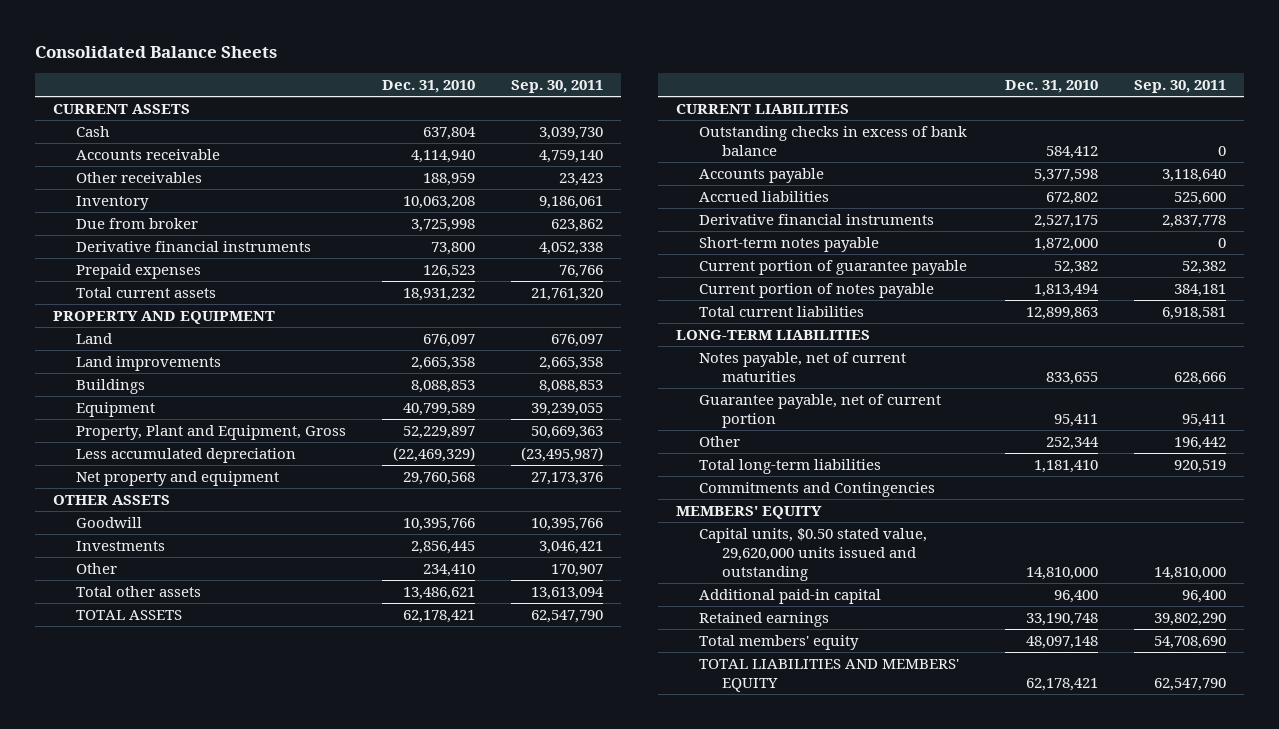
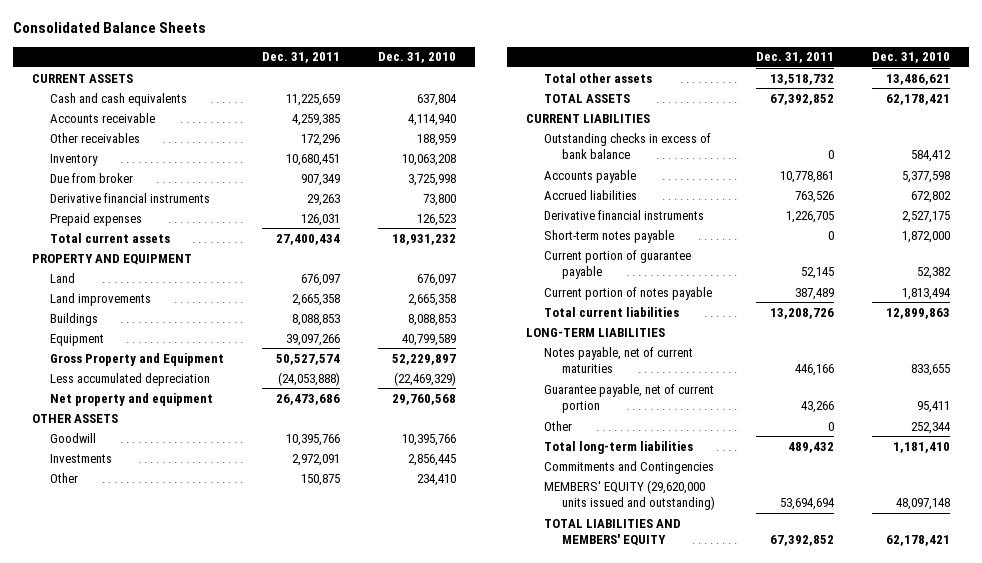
[511,80,604,94] Sep. 30, 2011 -> none
none -> [261,52,340,64] Dec. 31, 2011
[75,126,110,138] Cash -> [49,92,187,106] Cash and cash equivalents
[75,425,346,441] Property, Plant and Equipment, Gross -> [49,352,224,366] Gross Property and Equipment
[676,506,823,520] MEMBERS' EQUITY -> none
[699,528,928,581] Capital units, $0.50 stated value, 29,620,000 units issued and outstanding -> none
[699,589,882,605] Additional paid-in capital -> none
[699,612,830,628] Retained earnings -> none
[699,635,860,651] Total members' equity -> [544,479,715,511] MEMBERS' EQUITY (29,620,000 units issued and outstanding)

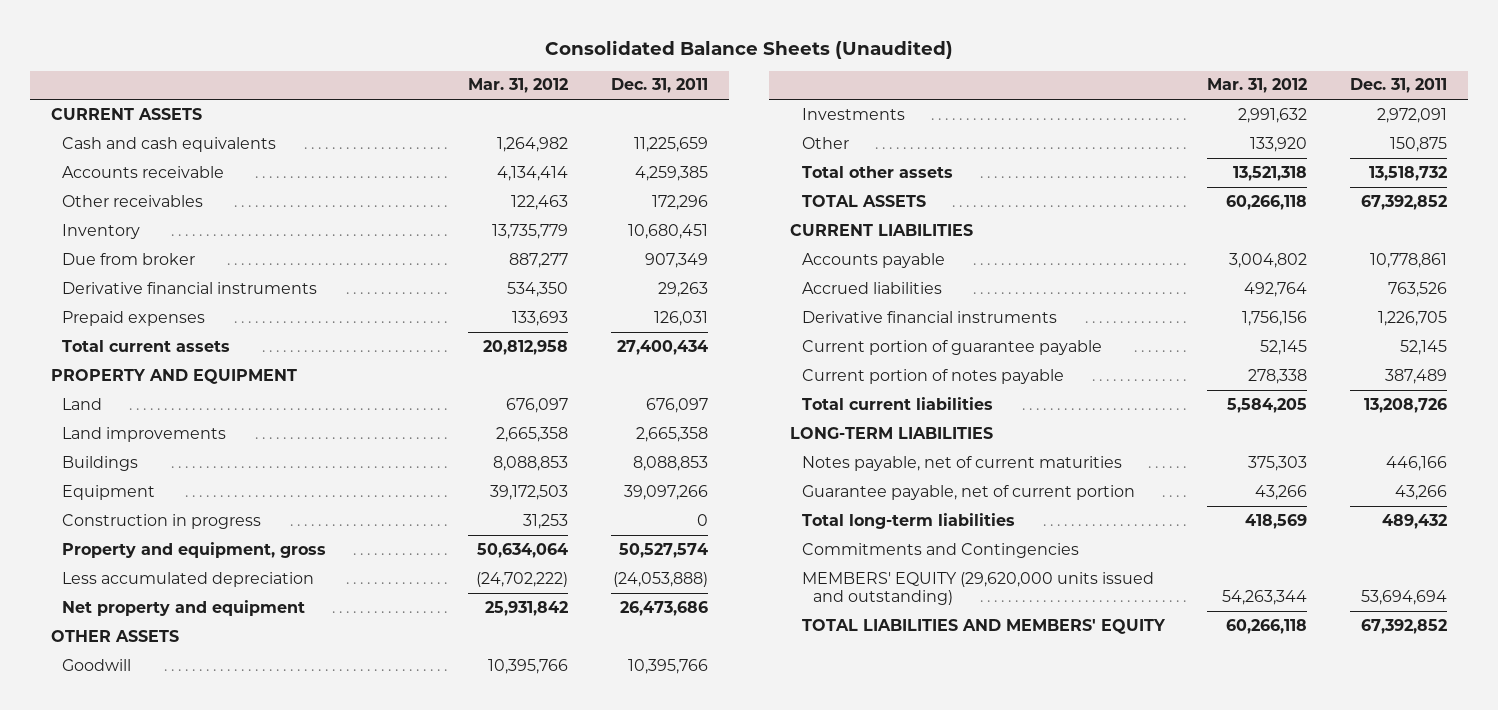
[13,22,207,34] Consolidated Balance Sheets -> [544,39,953,59] Consolidated Balance Sheets (Unaudited)
[377,52,456,64] Dec. 31, 2010 -> none
none -> [467,78,568,94] Mar. 31, 2012
none -> [62,513,262,529] Construction in progress
[49,352,224,366] Gross Property and Equipment -> [62,541,327,558] Property and equipment, gross
[544,132,712,160] Outstanding checks in excess of bank balance -> none
[544,229,675,243] Short-term notes payable -> none
[544,420,573,431] Other -> none

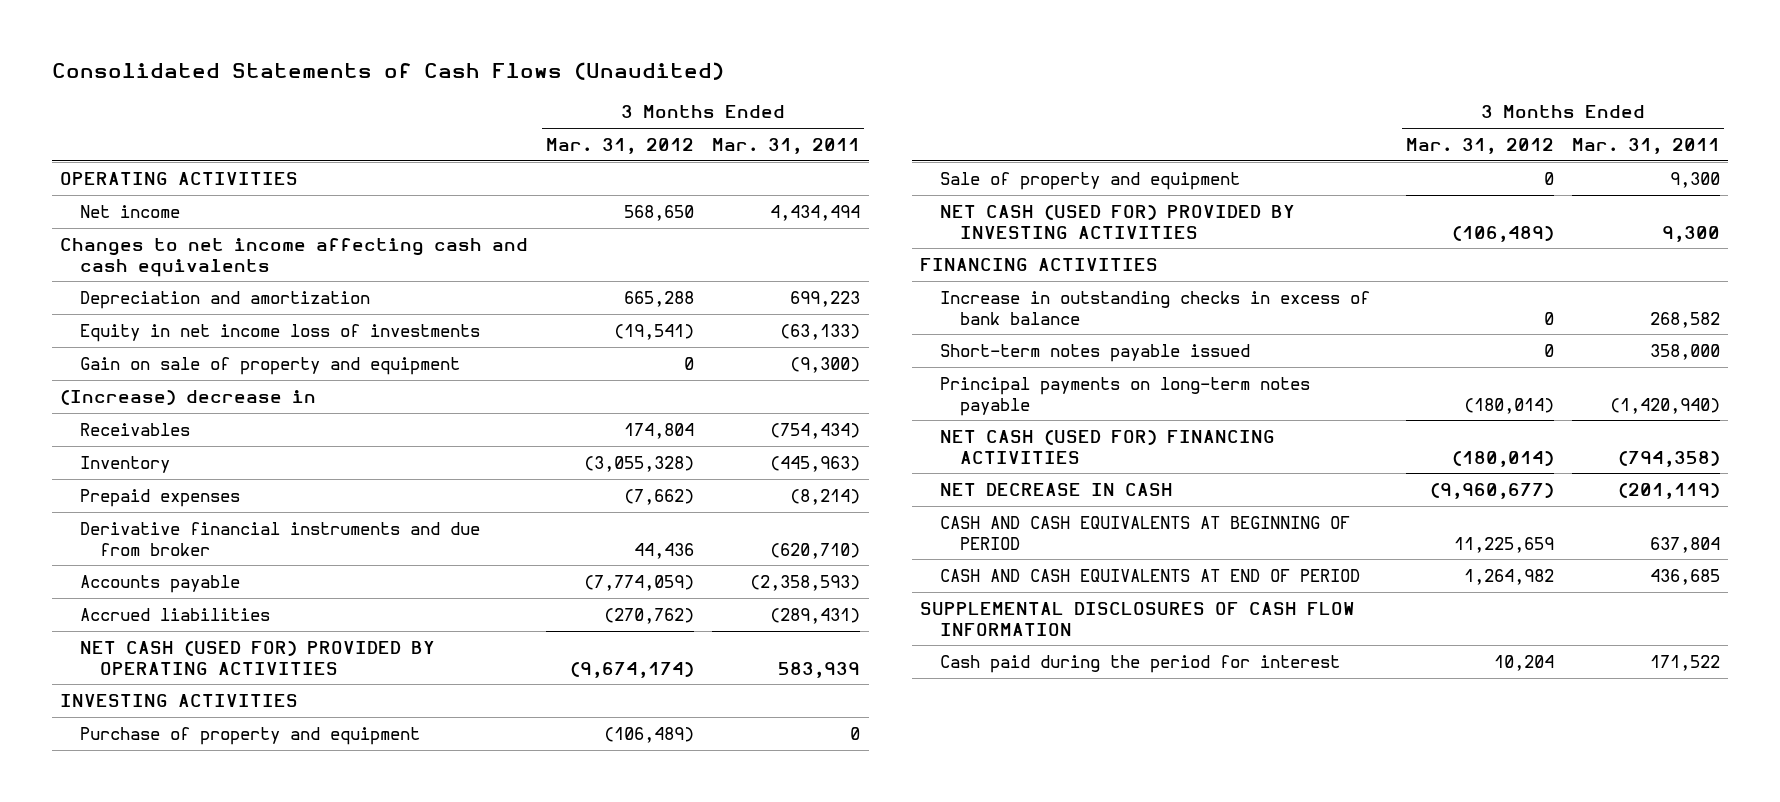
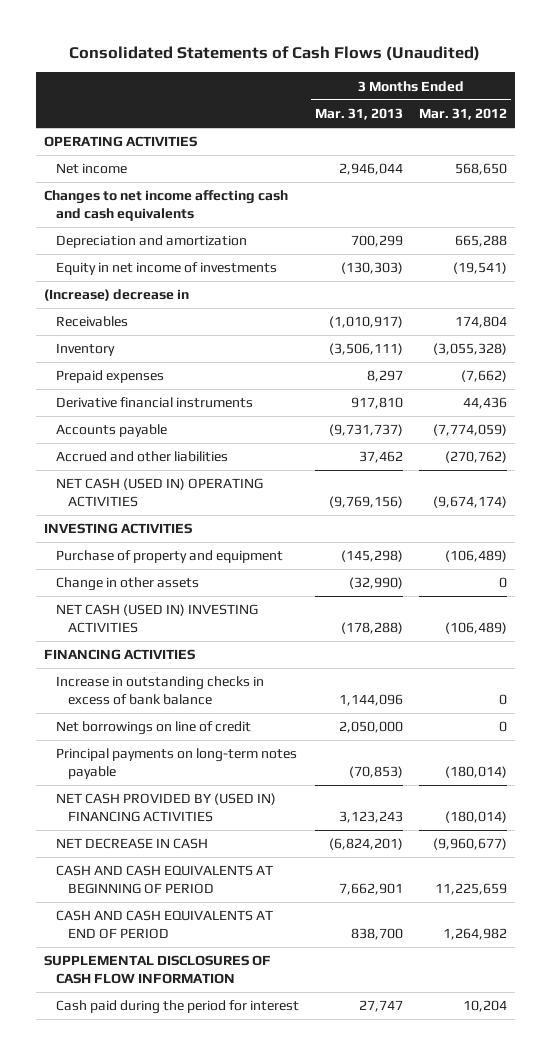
[711,137,860,154] Mar. 31, 2011 -> none
none -> [314,108,403,121] Mar. 31, 2013
[80,356,461,375] Gain on sale of property and equipment -> none
[80,323,481,342] Equity in net income loss of investments -> [56,262,278,276] Equity in net income of investments
[80,521,481,556] Derivative financial instruments and due from broker -> [56,397,254,409] Derivative financial instruments
[80,607,271,621] Accrued liabilities -> [56,451,229,463] Accrued and other liabilities
[80,640,436,675] NET CASH (USED FOR) PROVIDED BY OPERATING ACTIVITIES -> [56,478,264,507] NET CASH (USED IN) OPERATING ACTIVITIES
[940,171,1241,190] Sale of property and equipment -> none
none -> [56,577,200,592] Change in other assets
[940,204,1296,239] NET CASH (USED FOR) PROVIDED BY INVESTING ACTIVITIES -> [56,604,259,633] NET CASH (USED IN) INVESTING ACTIVITIES
[940,343,1251,362] Short-term notes payable issued -> [56,721,252,736] Net borrowings on line of credit
[940,429,1276,464] NET CASH (USED FOR) FINANCING ACTIVITIES -> [56,793,277,822] NET CASH PROVIDED BY (USED IN) FINANCING ACTIVITIES

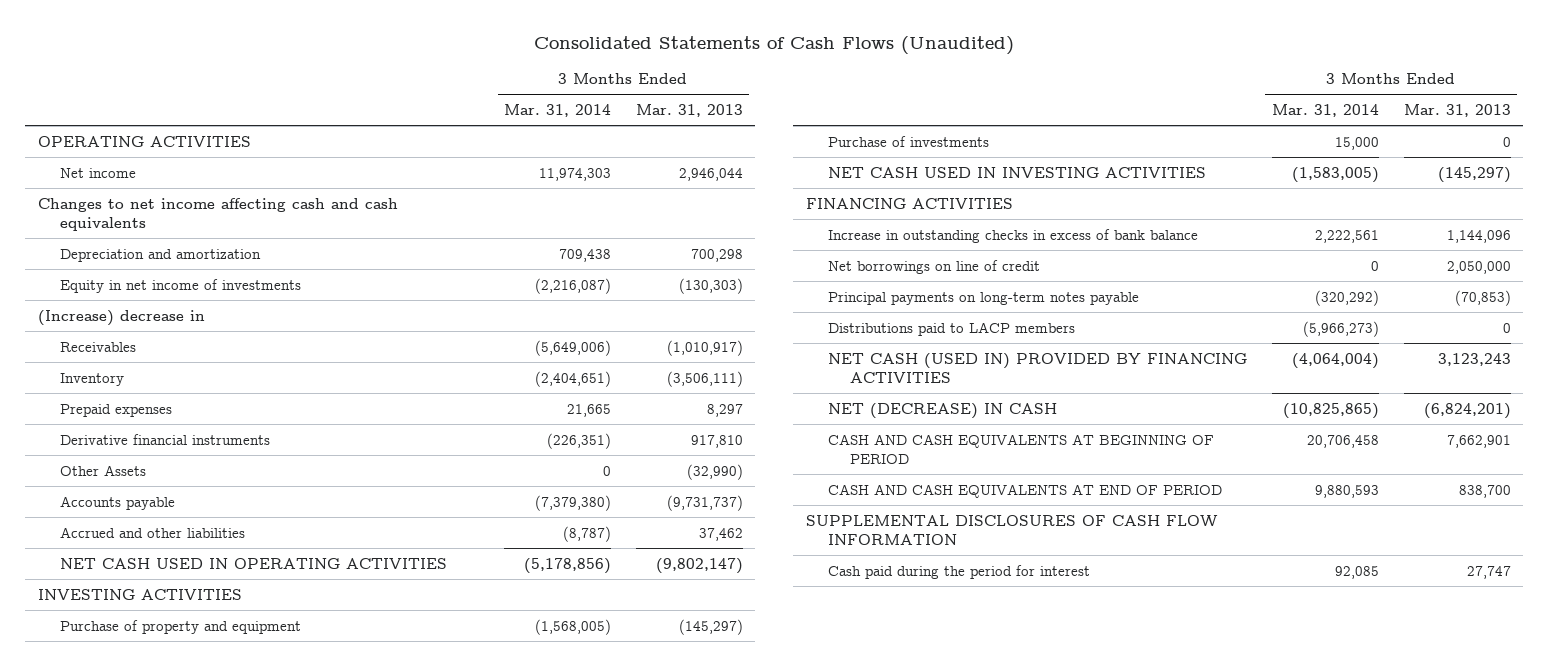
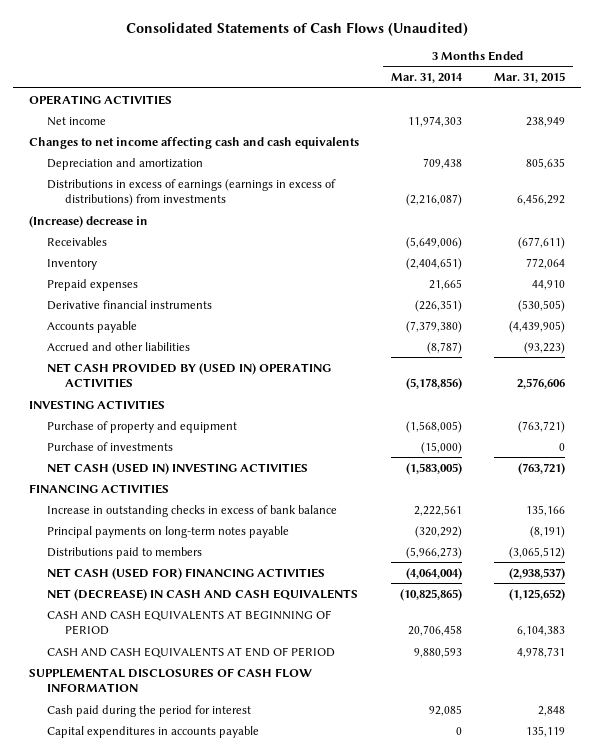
[635,104,743,118] Mar. 31, 2013 -> none
none -> [494,72,566,84] Mar. 31, 2015
[59,278,301,293] Equity in net income of investments -> [46,178,336,207] Distributions in excess of earnings (earnings in excess of distributions) from investments
[59,464,146,476] Other Assets -> none
[59,557,447,569] NET CASH USED IN OPERATING ACTIVITIES -> [46,362,331,389] NET CASH PROVIDED BY (USED IN) OPERATING ACTIVITIES
[1334,136,1379,150] 15,000 -> [421,441,463,454] (15,000)
[827,166,1206,178] NET CASH USED IN INVESTING ACTIVITIES -> [46,462,308,475] NET CASH (USED IN) INVESTING ACTIVITIES
[827,259,1040,274] Net borrowings on line of credit -> none
[827,321,1075,336] Distributions paid to LACP members -> [46,546,202,559] Distributions paid to members
[827,352,1247,384] NET CASH (USED IN) PROVIDED BY FINANCING ACTIVITIES -> [46,567,325,580] NET CASH (USED FOR) FINANCING ACTIVITIES
[827,402,1057,419] NET (DECREASE) IN CASH -> [46,588,358,601] NET (DECREASE) IN CASH AND CASH EQUIVALENTS
none -> [46,725,259,738] Capital expenditures in accounts payable

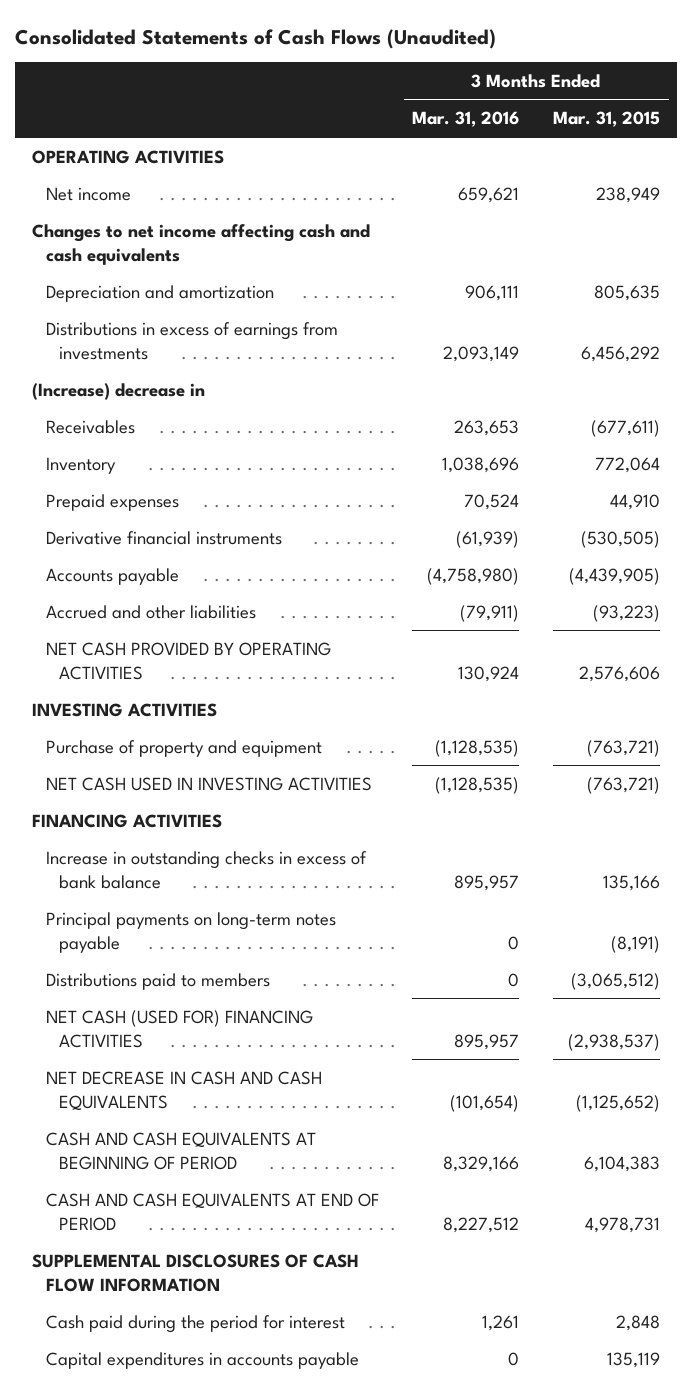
[391,73,464,84] Mar. 31, 2014 -> none
none -> [412,111,520,128] Mar. 31, 2016
[46,178,336,207] Distributions in excess of earnings (earnings in excess of distributions) from investments -> [45,321,338,360] Distributions in excess of earnings from investments
[46,362,331,389] NET CASH PROVIDED BY (USED IN) OPERATING ACTIVITIES -> [45,641,331,680] NET CASH PROVIDED BY OPERATING ACTIVITIES
[46,441,173,451] Purchase of investments -> none
[46,462,308,475] NET CASH (USED IN) INVESTING ACTIVITIES -> [45,776,372,791] NET CASH USED IN INVESTING ACTIVITIES
[46,588,358,601] NET (DECREASE) IN CASH AND CASH EQUIVALENTS -> [45,1070,322,1111] NET DECREASE IN CASH AND CASH EQUIVALENTS

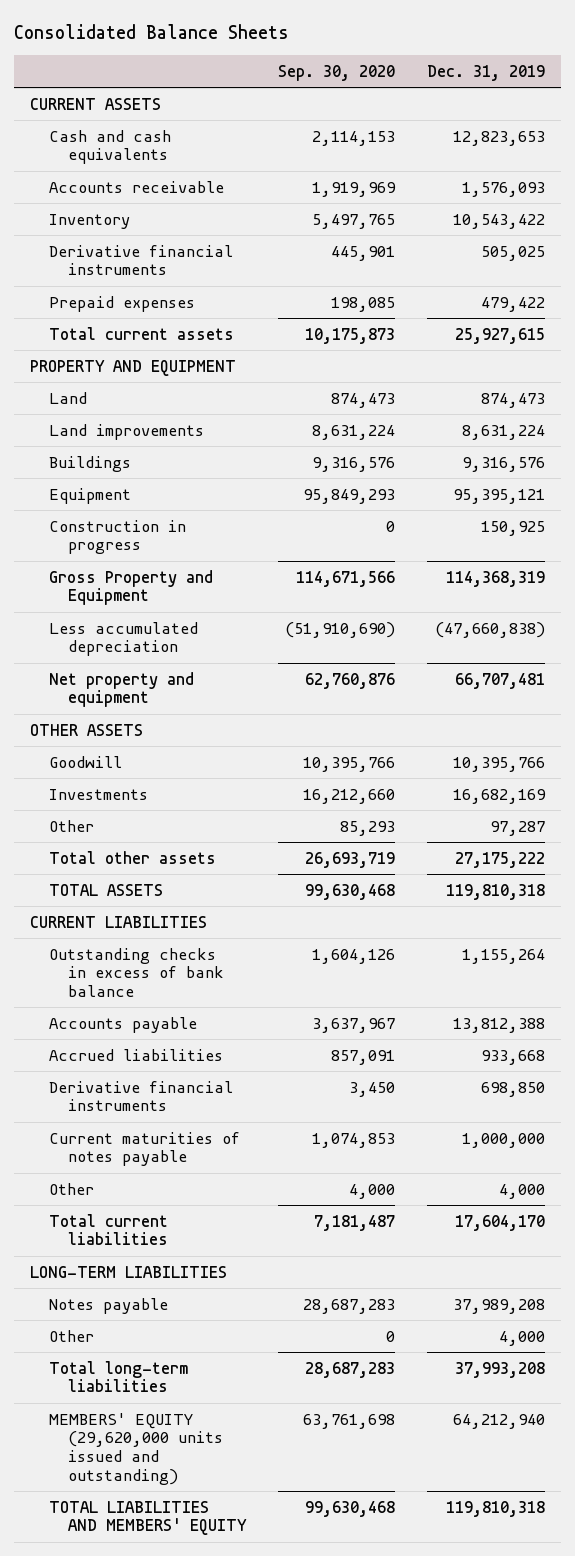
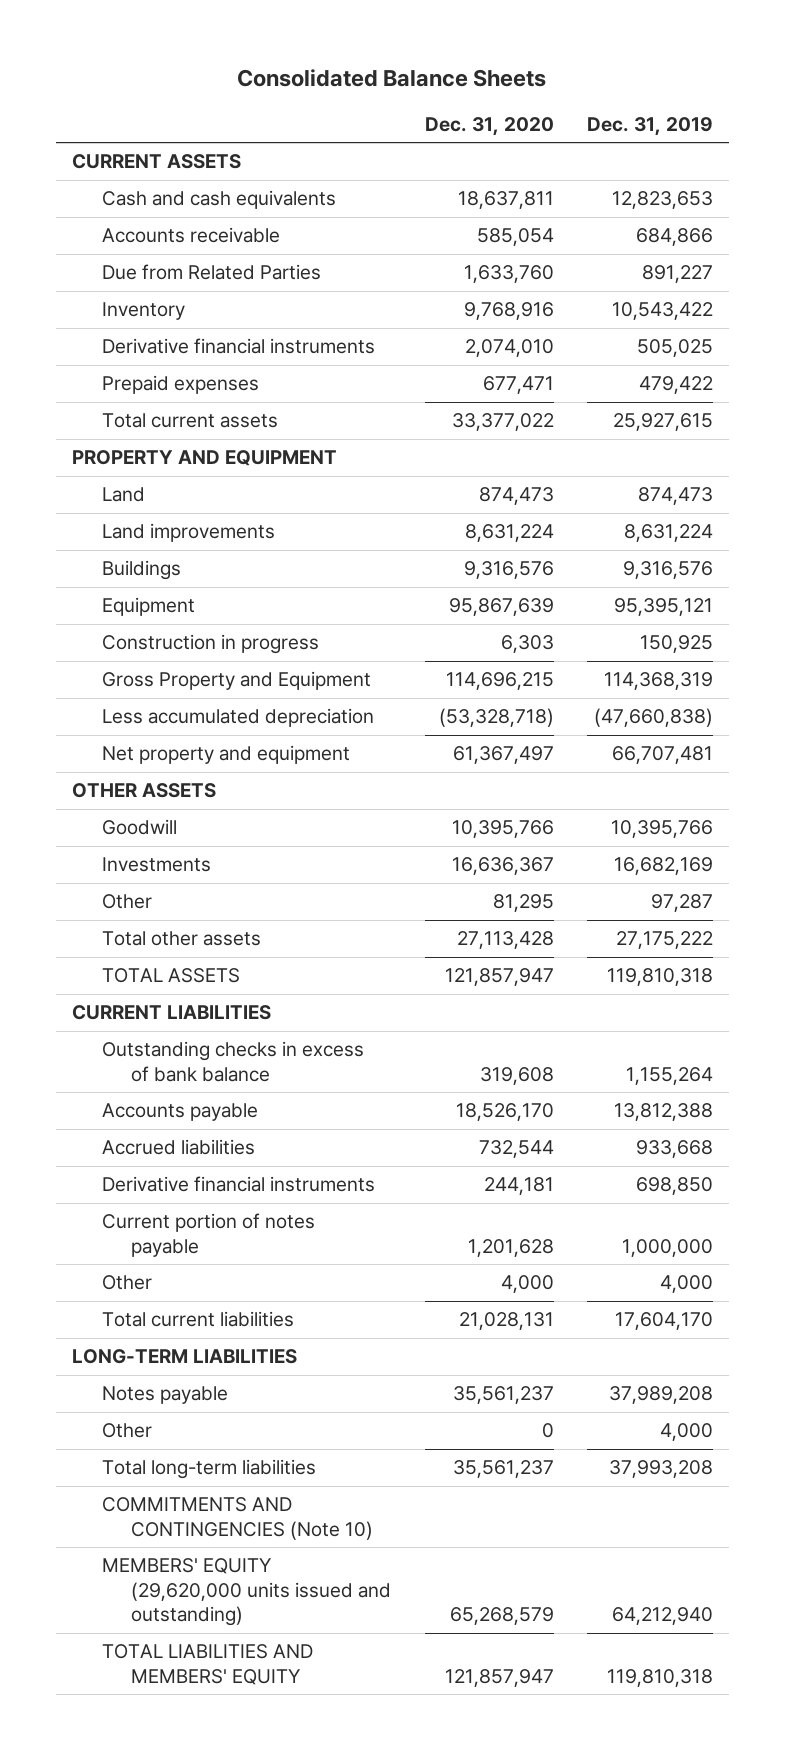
[278,64,396,81] Sep. 30, 2020 -> none
none -> [424,117,554,137] Dec. 31, 2020
[462,181,546,197] 1,576,093 -> [635,228,713,247] 684,866
none -> [101,264,321,281] Due from Related Parties
[49,1131,241,1167] Current maturities of notes payable -> [101,1213,315,1257] Current portion of notes payable
none -> [101,1497,374,1540] COMMITMENTS AND CONTINGENCIES (Note 10)

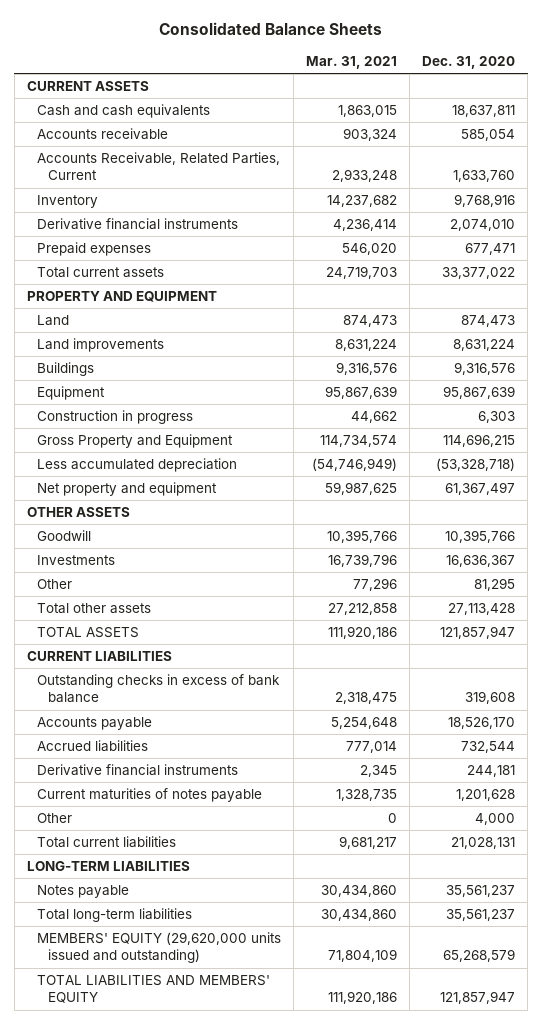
[586,117,713,137] Dec. 31, 2019 -> none
none -> [306,56,398,70] Mar. 31, 2021
[101,264,321,281] Due from Related Parties -> [37,152,281,181] Accounts Receivable, Related Parties, Current
[101,1213,315,1257] Current portion of notes payable -> [37,788,263,803] Current maturities of notes payable
[101,1423,152,1439] Other -> none
[101,1497,374,1540] COMMITMENTS AND CONTINGENCIES (Note 10) -> none

